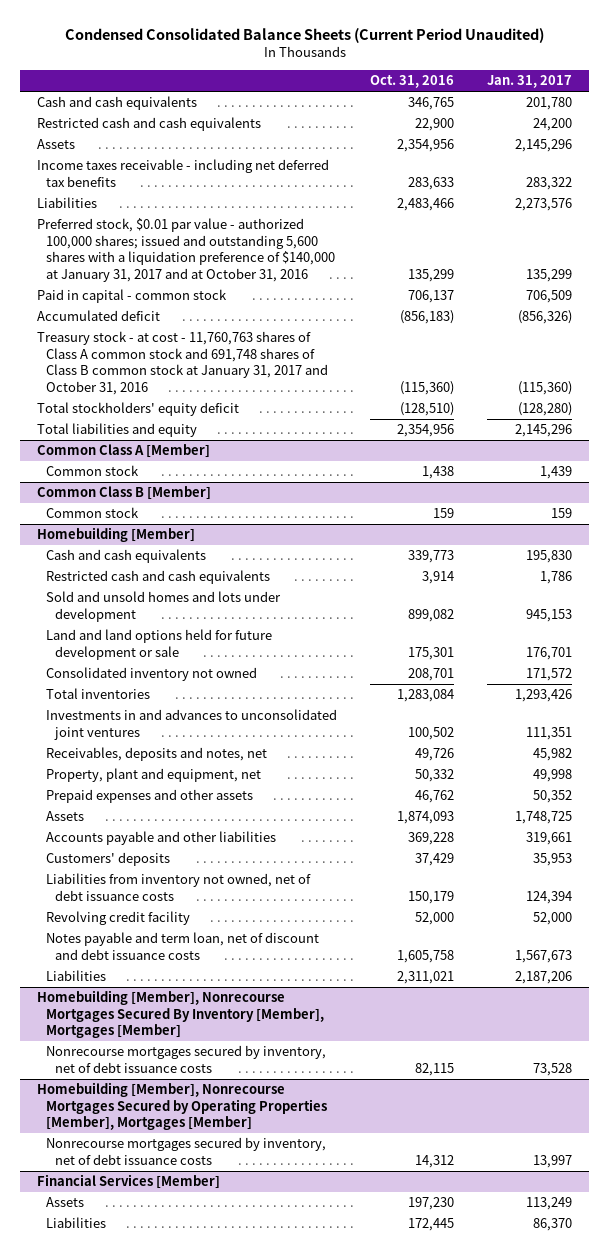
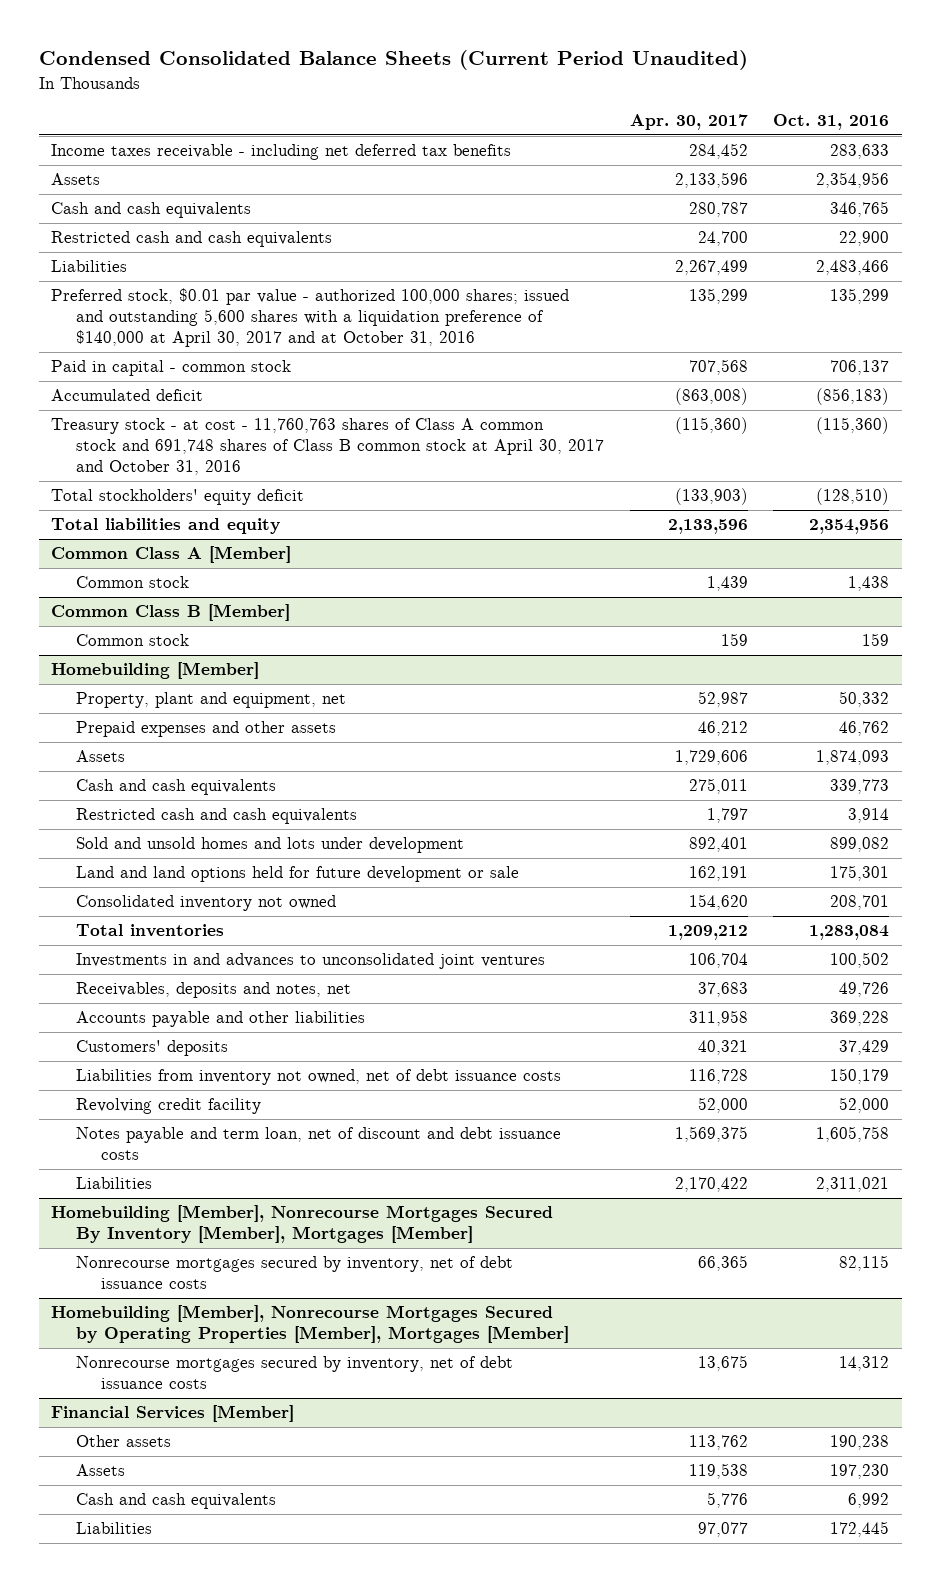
[487,75,573,89] Jan. 31, 2017 -> none
none -> [629,114,748,131] Apr. 30, 2017
[36,159,329,187] Income taxes receivable - including net deferred tax benefits -> [51,144,512,161] Income taxes receivable - including net deferred tax benefits
[36,139,75,150] Assets -> [51,173,101,186] Assets
[36,218,335,282] Preferred stock, $0.01 par value - authorized 100,000 shares; issued and outstanding 5,600 shares with a liquidation preference of $140,000 at January 31, 2017 and at October 31, 2016 -> [51,288,570,348] Preferred stock, $0.01 par value - authorized 100,000 shares; issued and outstanding 5,600 shares with a liquidation preference of $140,000 at April 30, 2017 and at October 31, 2016
[36,331,328,395] Treasury stock - at cost - 11,760,763 shares of Class A common stock and 691,748 shares of Class B common stock at January 31, 2017 and October 31, 2016 -> [51,418,605,476] Treasury stock - at cost - 11,760,763 shares of Class A common stock and 691,748 shares of Class B common stock at April 30, 2017 and October 31, 2016
[45,768,261,783] Property, plant and equipment, net -> [76,692,347,709] Property, plant and equipment, net
[45,789,253,804] Prepaid expenses and other assets -> [76,721,337,738] Prepaid expenses and other assets
[45,811,84,822] Assets -> [76,750,126,763] Assets
none -> [76,1435,172,1448] Other assets
none -> [76,1493,277,1510] Cash and cash equivalents

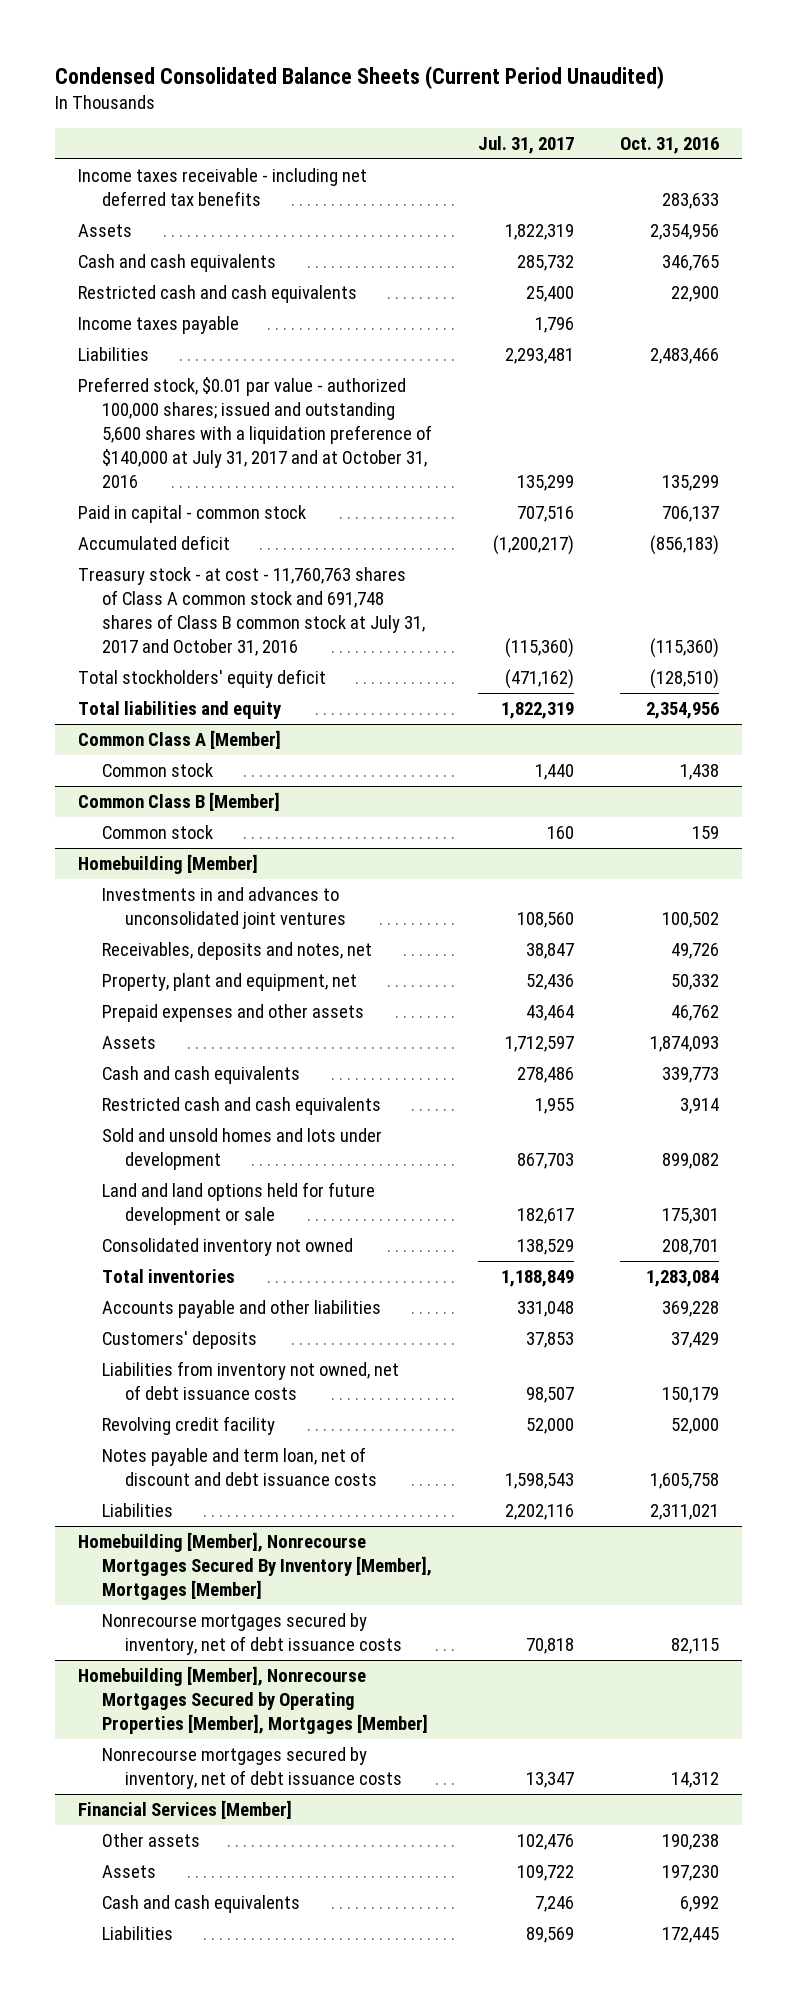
[629,114,748,131] Apr. 30, 2017 -> none
none -> [477,135,574,154] Jul. 31, 2017
none -> [78,316,240,335] Income taxes payable
[51,288,570,348] Preferred stock, $0.01 par value - authorized 100,000 shares; issued and outstanding 5,600 shares with a liquidation preference of $140,000 at April 30, 2017 and at October 31, 2016 -> [78,377,432,489] Preferred stock, $0.01 par value - authorized 100,000 shares; issued and outstanding 5,600 shares with a liquidation preference of $140,000 at July 31, 2017 and at October 31, 2016
[51,418,605,476] Treasury stock - at cost - 11,760,763 shares of Class A common stock and 691,748 shares of Class B common stock at April 30, 2017 and October 31, 2016 -> [78,567,425,657] Treasury stock - at cost - 11,760,763 shares of Class A common stock and 691,748 shares of Class B common stock at July 31, 2017 and October 31, 2016
[76,953,546,970] Investments in and advances to unconsolidated joint ventures -> [101,887,347,930] Investments in and advances to unconsolidated joint ventures
[76,982,352,999] Receivables, deposits and notes, net -> [101,942,372,961] Receivables, deposits and notes, net

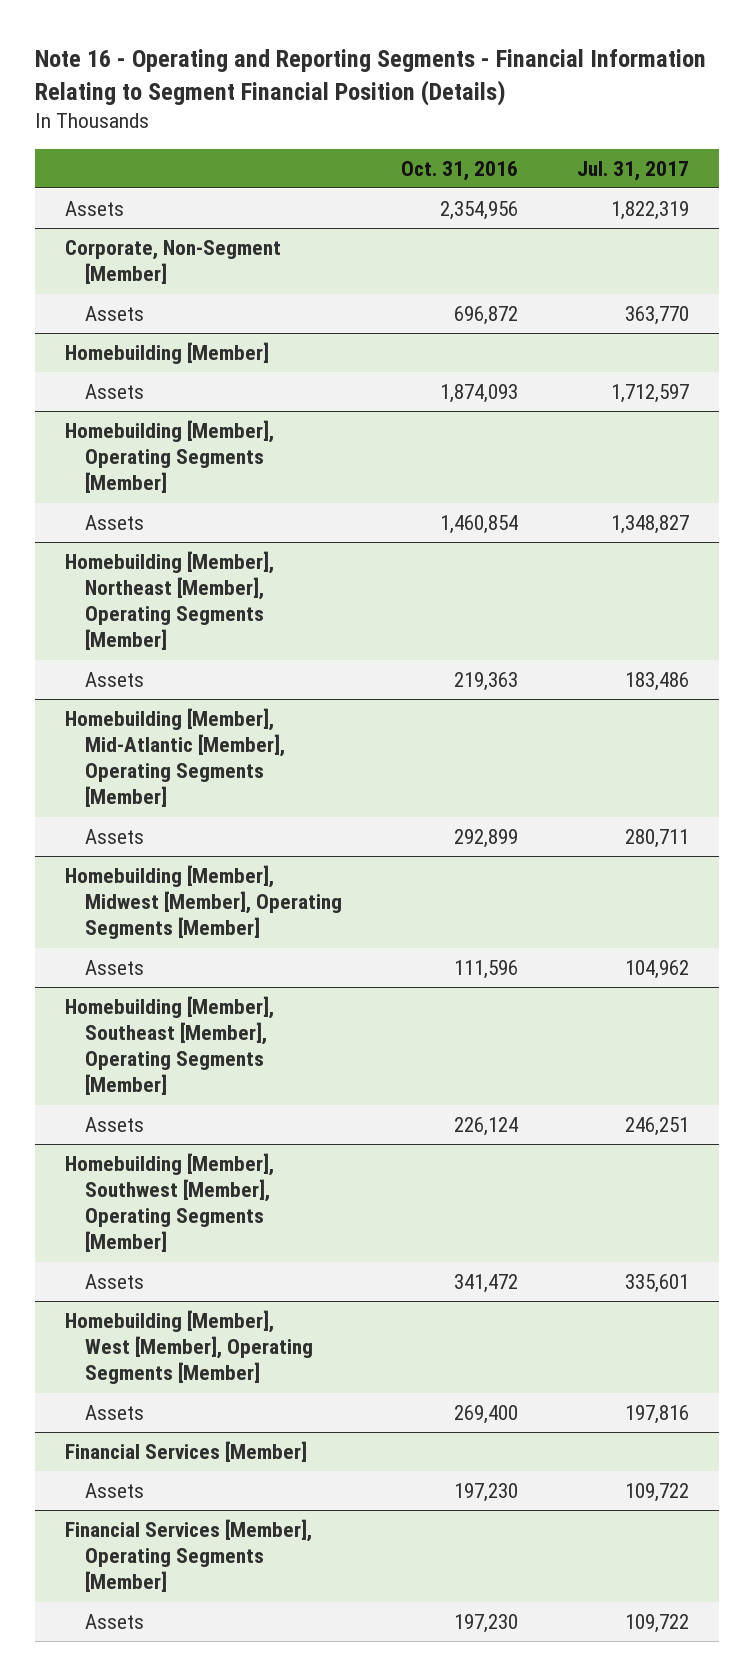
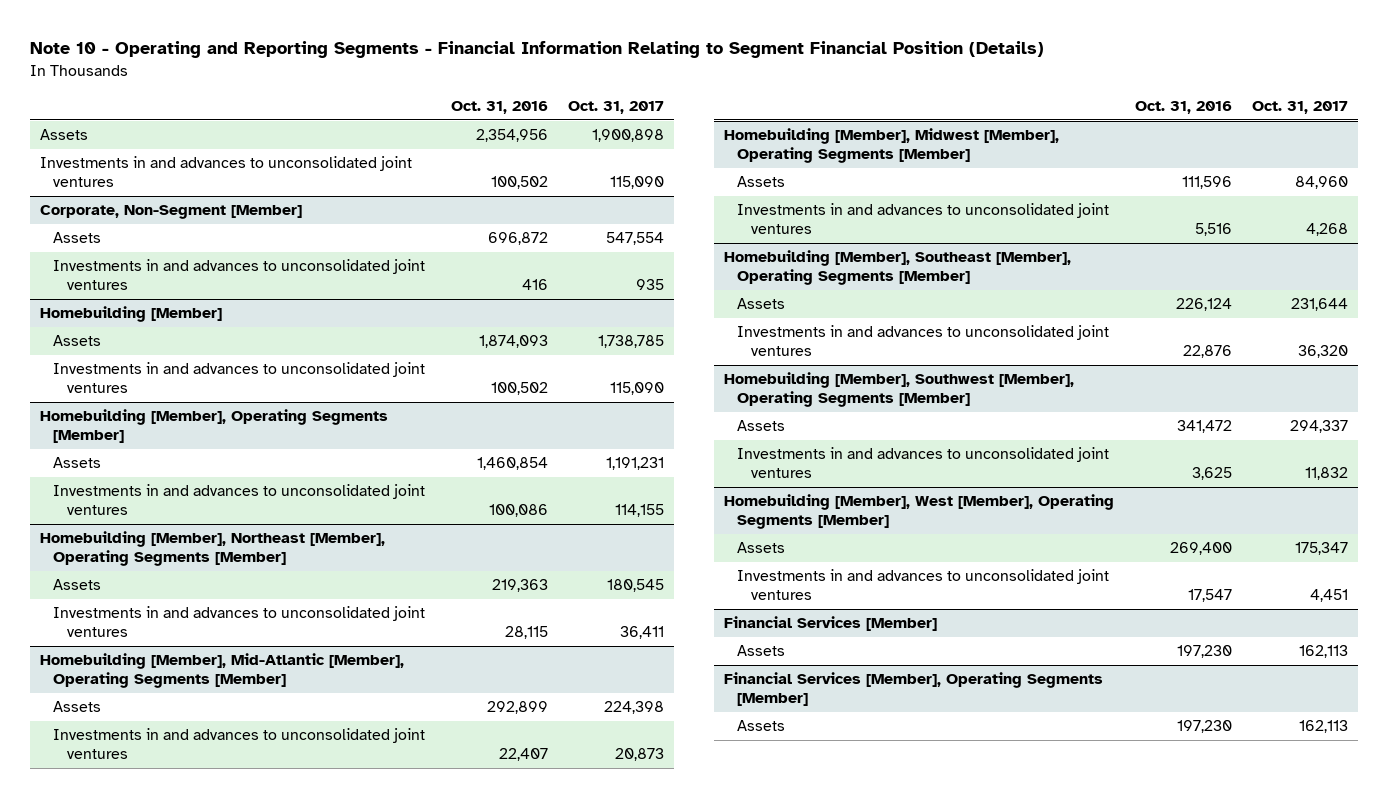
[35,49,707,106] Note 16 - Operating and Reporting Segments - Financial Information Relating to Segment Financial Position (Details) -> [29,41,1044,59] Note 10 - Operating and Reporting Segments - Financial Information Relating to Segment Financial Position (Details)
[577,160,690,181] Jul. 31, 2017 -> none
none -> [568,100,665,114] Oct. 31, 2017
none -> [40,156,413,187] Investments in and advances to unconsolidated joint ventures
none -> [53,259,426,290] Investments in and advances to unconsolidated joint ventures
none -> [53,362,426,393] Investments in and advances to unconsolidated joint ventures
none -> [53,484,426,515] Investments in and advances to unconsolidated joint ventures
none -> [53,606,426,637] Investments in and advances to unconsolidated joint ventures
none -> [53,728,426,759] Investments in and advances to unconsolidated joint ventures
none -> [737,203,1110,234] Investments in and advances to unconsolidated joint ventures
none -> [737,325,1110,356] Investments in and advances to unconsolidated joint ventures
none -> [737,447,1110,478] Investments in and advances to unconsolidated joint ventures
none -> [737,569,1110,600] Investments in and advances to unconsolidated joint ventures

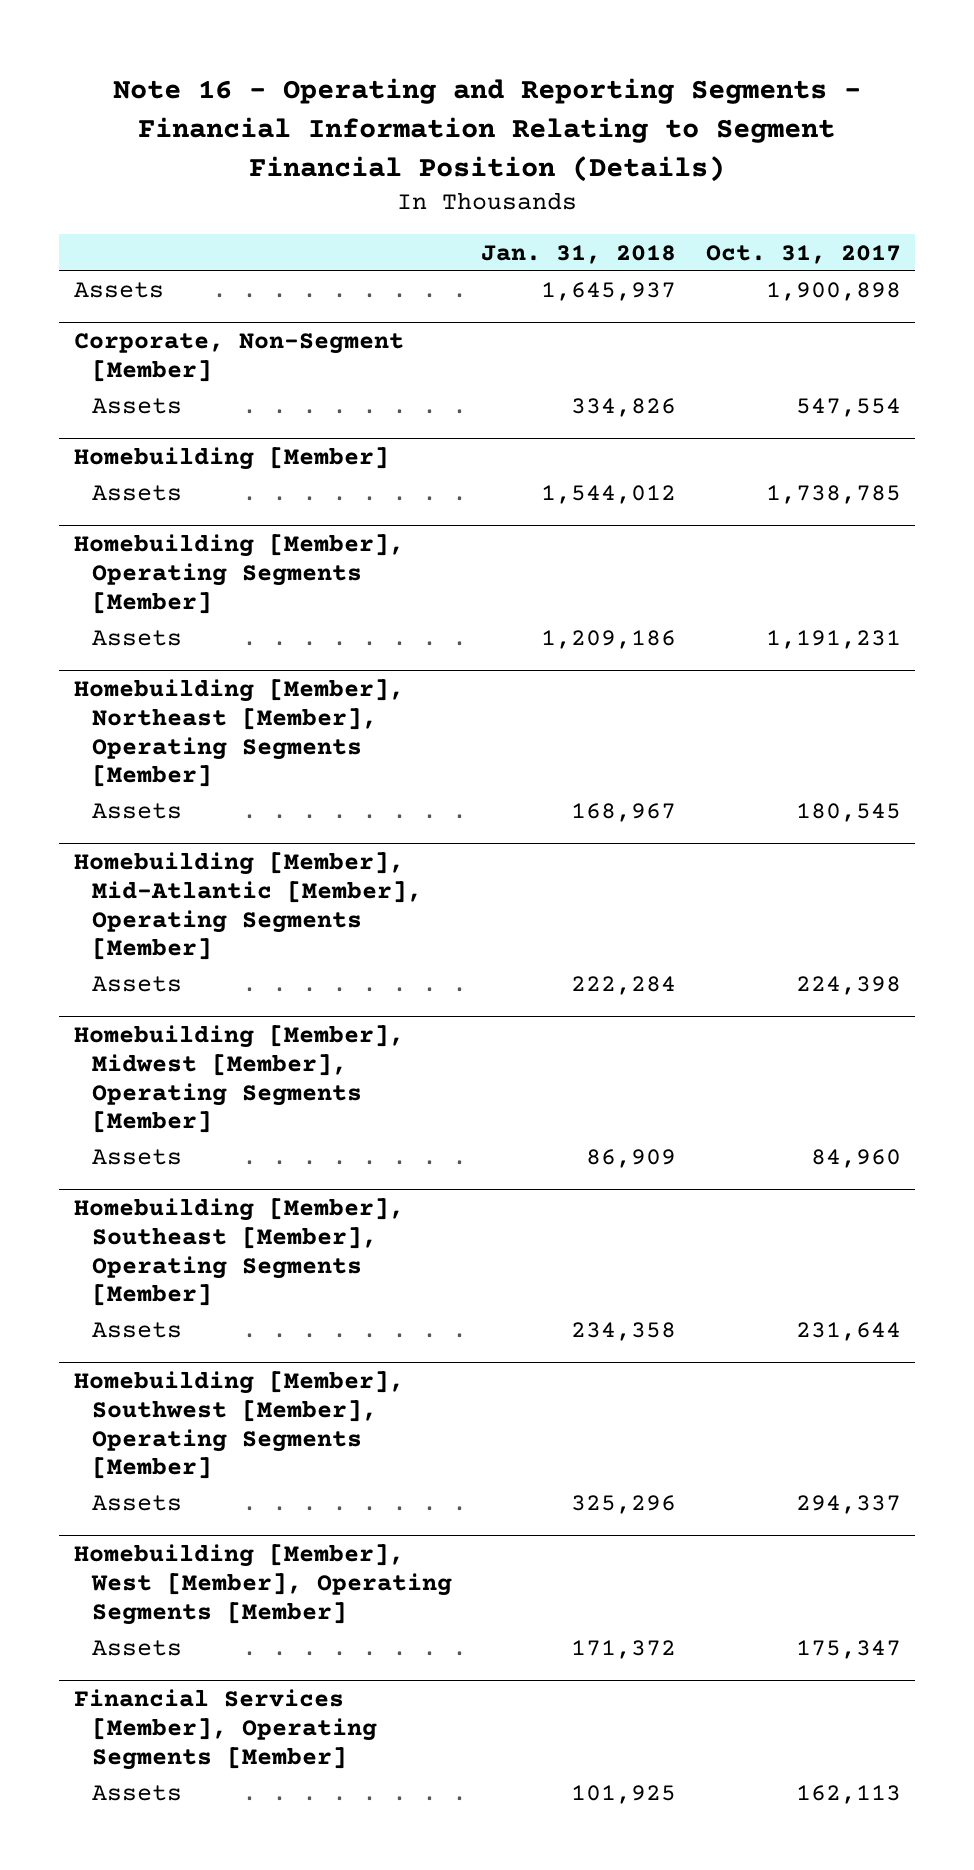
[29,41,1044,59] Note 10 - Operating and Reporting Segments - Financial Information Relating to Segment Financial Position (Details) -> [113,77,862,182] Note 16 - Operating and Reporting Segments - Financial Information Relating to Segment Financial Position (Details)
[450,100,548,114] Oct. 31, 2016 -> none
none -> [481,244,677,264] Jan. 31, 2018
[40,156,413,187] Investments in and advances to unconsolidated joint ventures -> none
[53,259,426,290] Investments in and advances to unconsolidated joint ventures -> none
[53,362,426,393] Investments in and advances to unconsolidated joint ventures -> none
[53,484,426,515] Investments in and advances to unconsolidated joint ventures -> none
[53,606,426,637] Investments in and advances to unconsolidated joint ventures -> none
[53,728,426,759] Investments in and advances to unconsolidated joint ventures -> none
[737,203,1110,234] Investments in and advances to unconsolidated joint ventures -> none
[737,325,1110,356] Investments in and advances to unconsolidated joint ventures -> none
[737,447,1110,478] Investments in and advances to unconsolidated joint ventures -> none
[737,569,1110,600] Investments in and advances to unconsolidated joint ventures -> none
[724,616,938,632] Financial Services [Member] -> none
[737,645,786,657] Assets -> none

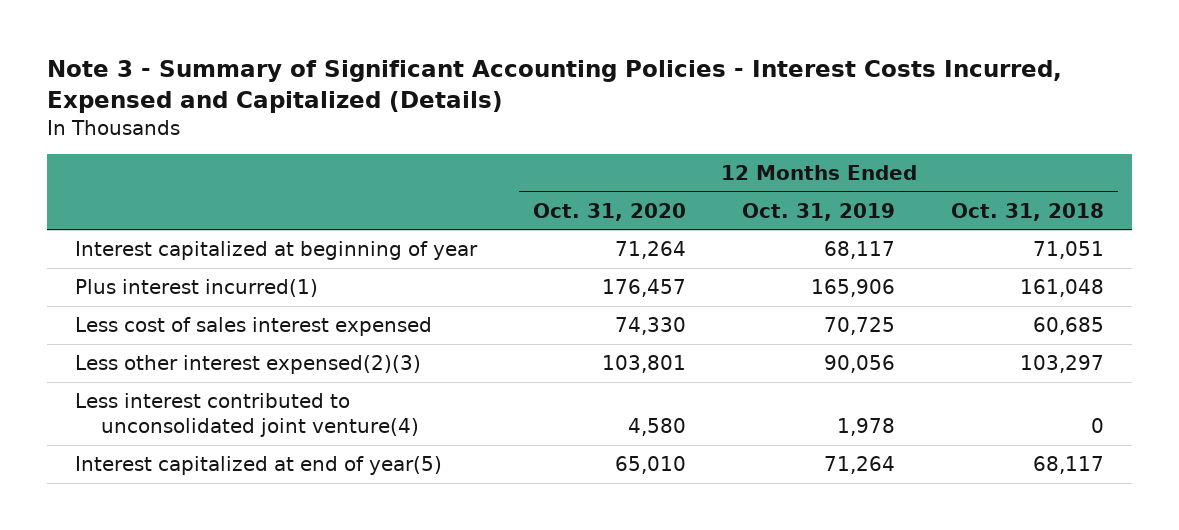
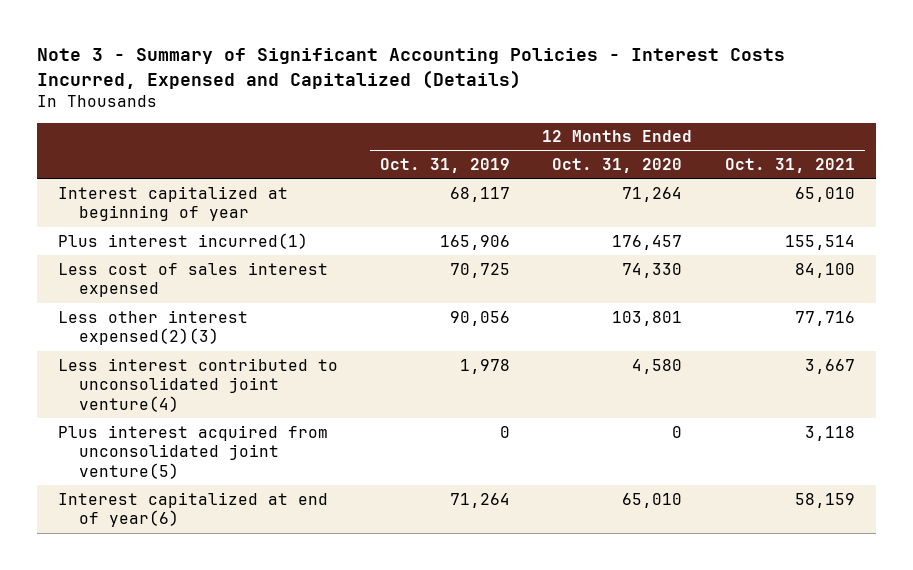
[951,202,1105,221] Oct. 31, 2018 -> none
none -> [724,158,855,174] Oct. 31, 2021
none -> [57,424,328,480] Plus interest acquired from unconsolidated joint venture(5)
[74,455,442,475] Interest capitalized at end of year(5) -> [57,491,328,528] Interest capitalized at end of year(6)

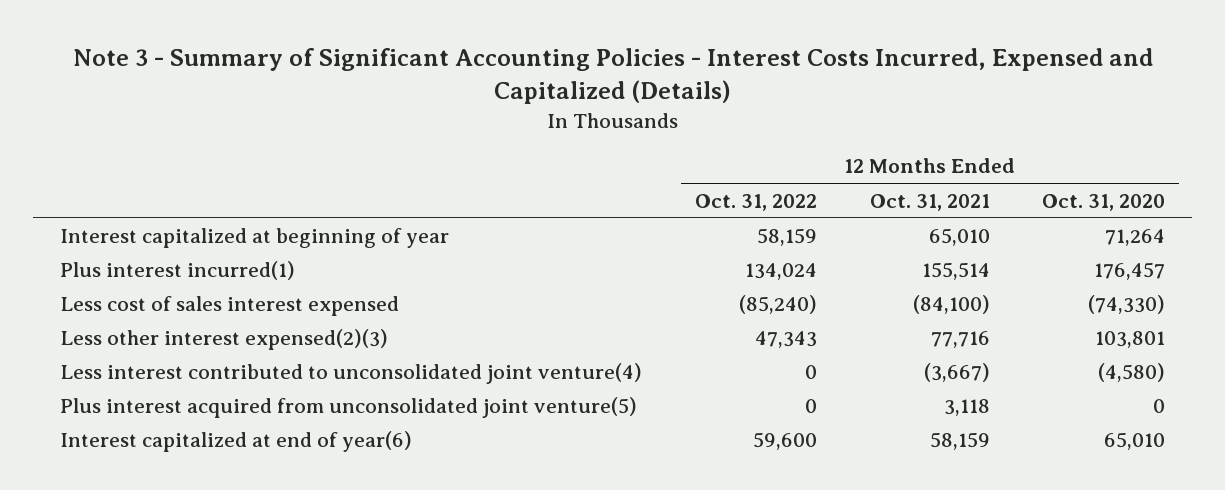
[380,158,511,174] Oct. 31, 2019 -> none
none -> [694,193,817,211] Oct. 31, 2022
[622,262,683,278] 74,330 -> [1088,295,1166,315] (74,330)
[794,262,855,278] 84,100 -> [912,295,990,315] (84,100)
[632,358,683,374] 4,580 -> [1098,363,1166,383] (4,580)
[804,358,855,374] 3,667 -> [923,363,990,383] (3,667)

